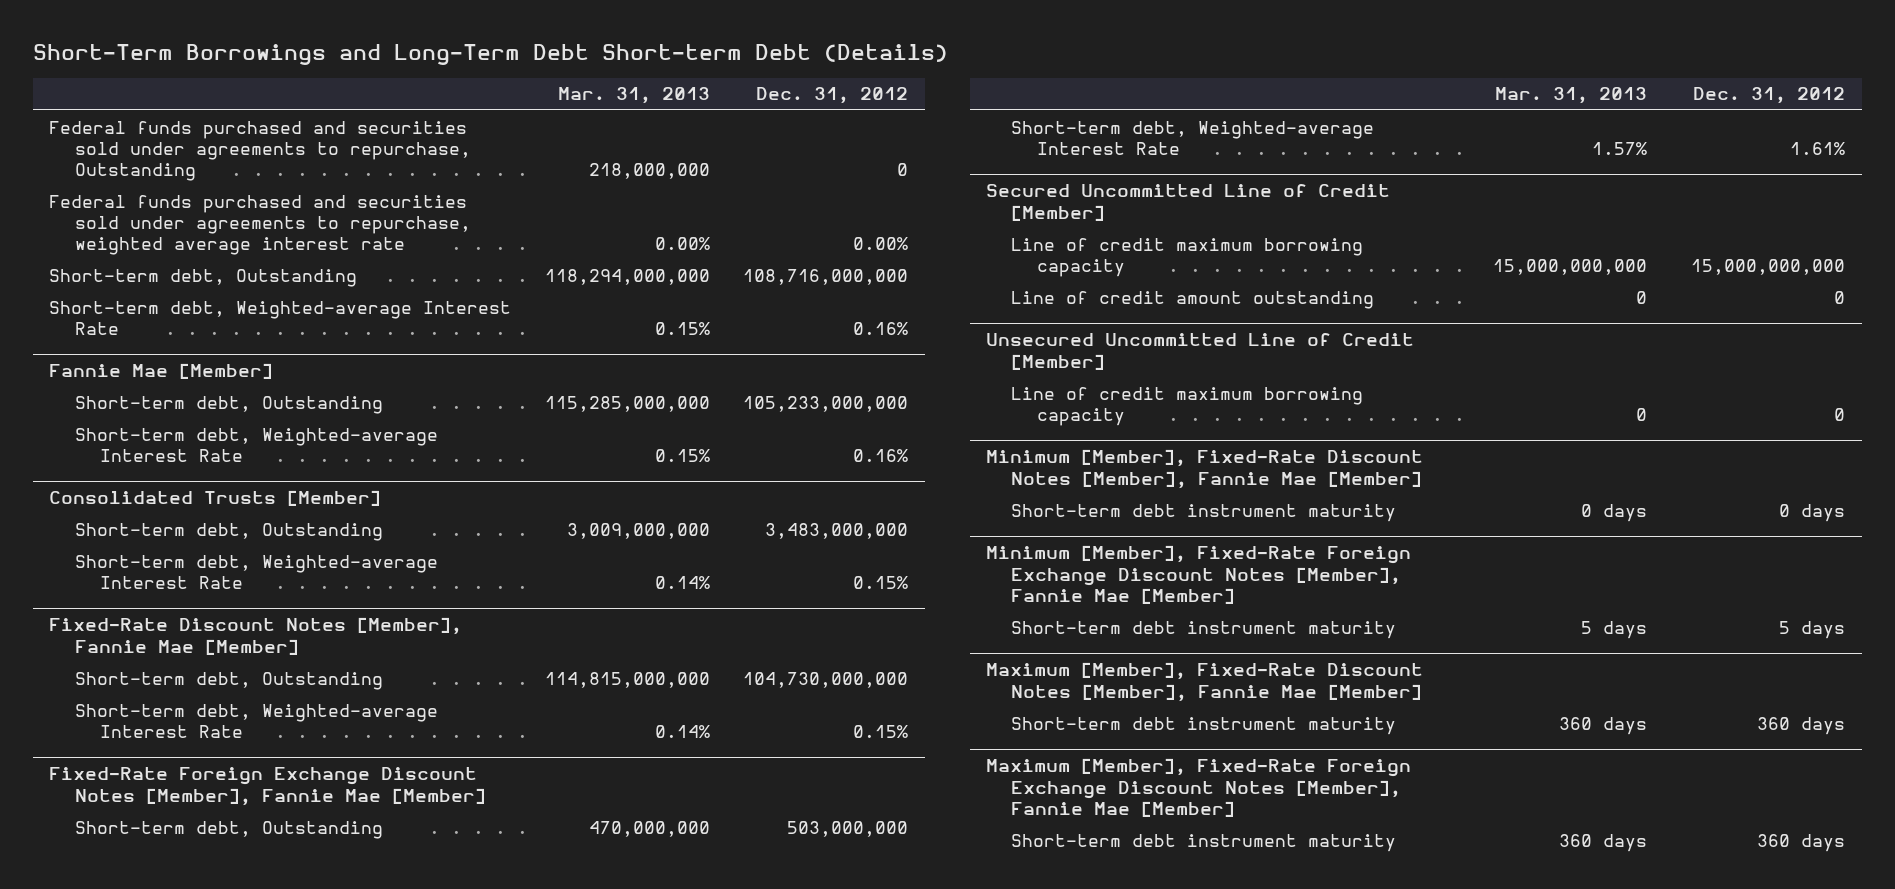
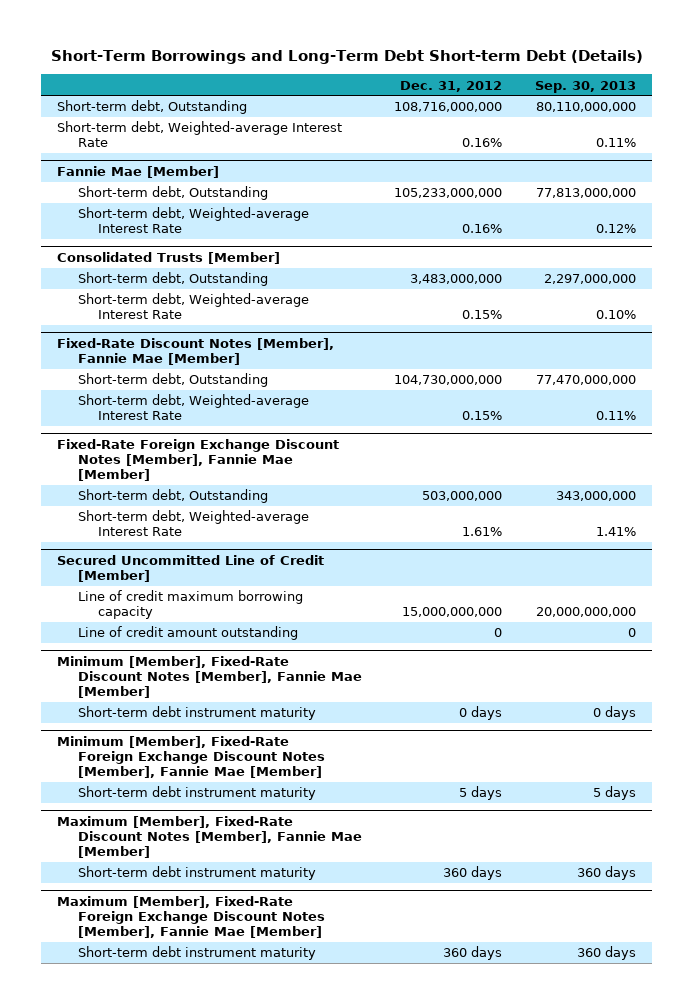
[557,87,710,105] Mar. 31, 2013 -> none
none -> [535,80,637,93] Sep. 30, 2013
[49,120,471,182] Federal funds purchased and securities sold under agreements to repurchase, Outstanding -> none
[49,194,471,256] Federal funds purchased and securities sold under agreements to repurchase, weighted average interest rate -> none
[986,333,1415,370] Unsecured Uncommitted Line of Credit [Member] -> none
[1011,386,1364,426] Line of credit maximum borrowing capacity -> none

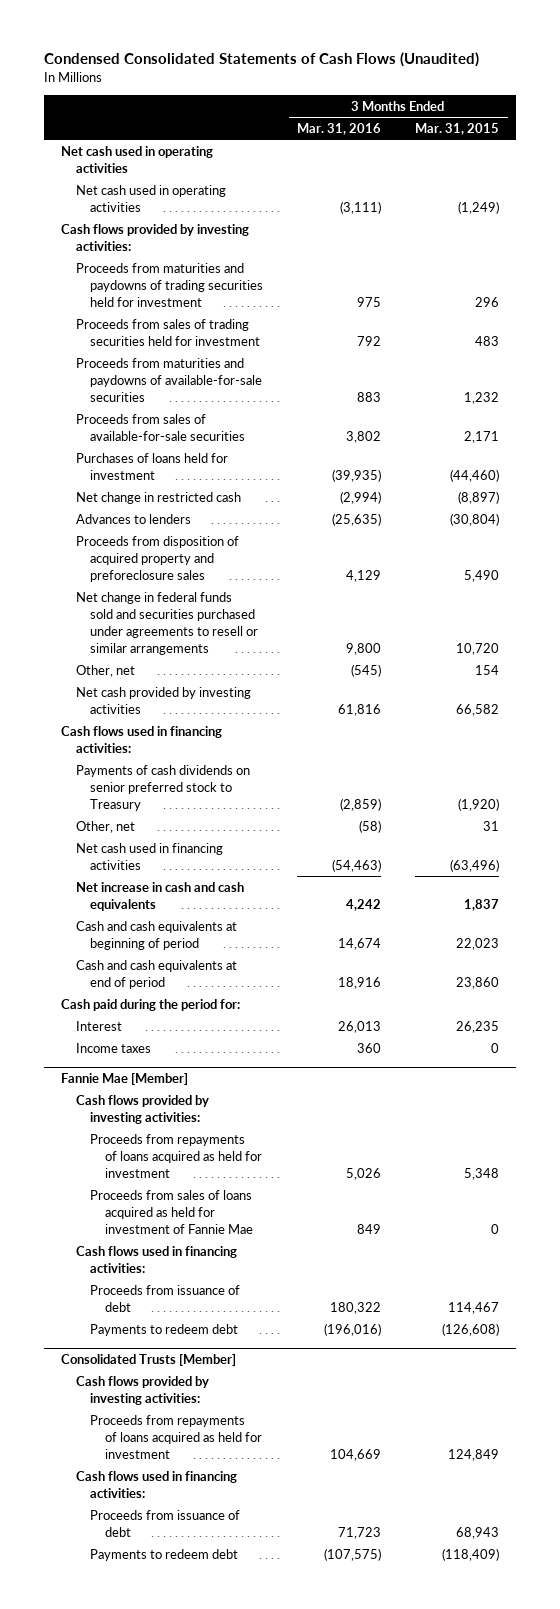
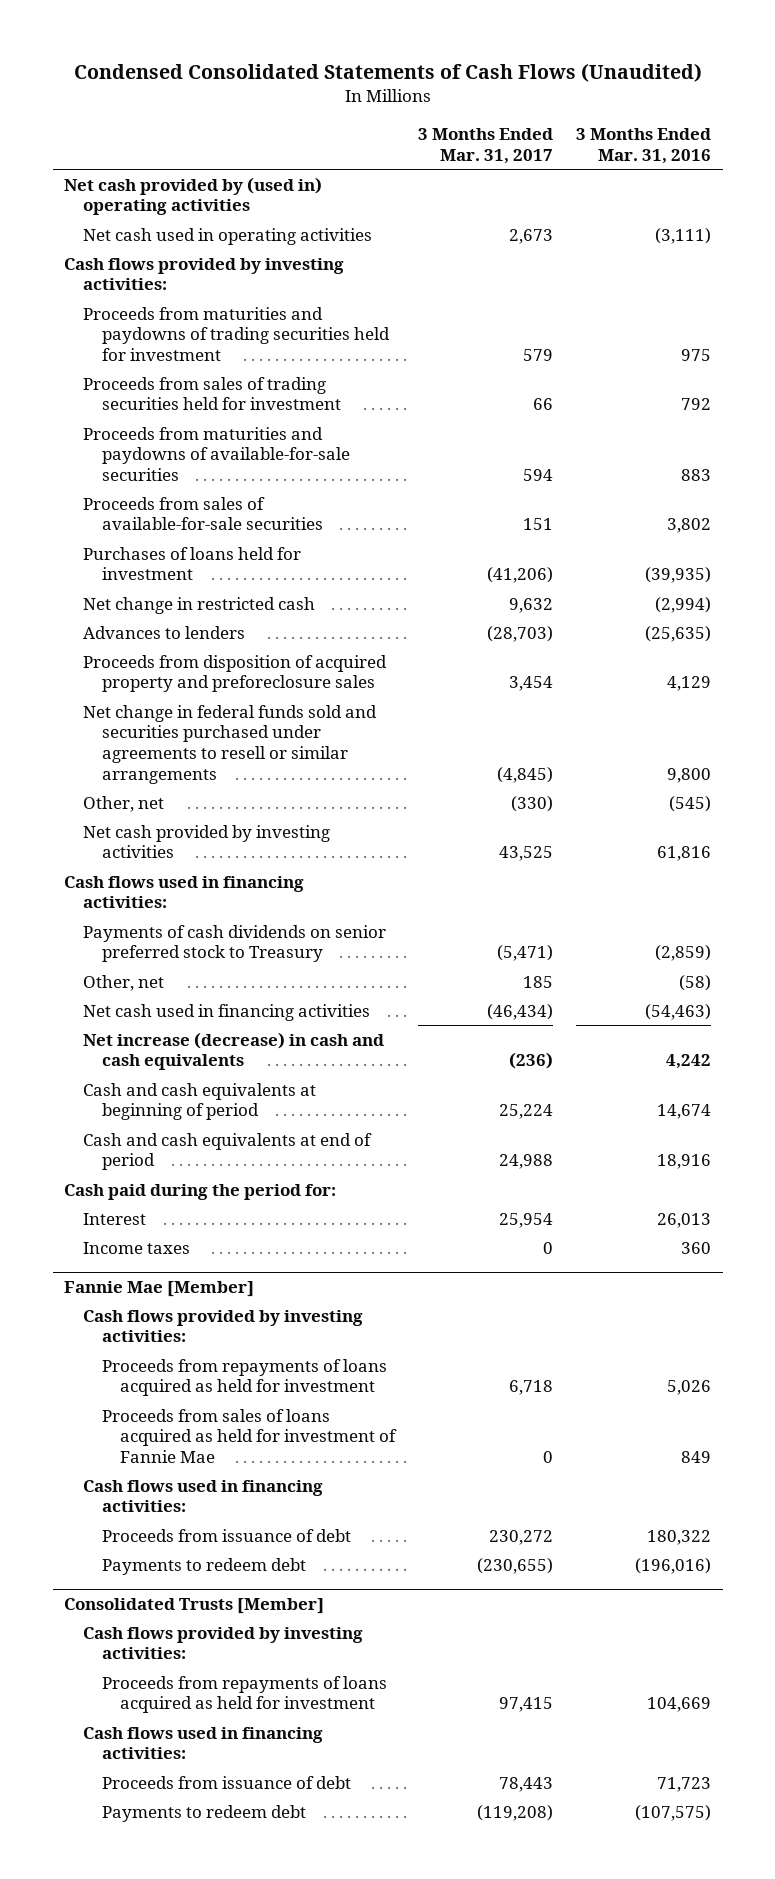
[415,122,500,135] Mar. 31, 2015 -> none
none -> [418,128,554,164] 3 Months Ended Mar. 31, 2017
[60,145,213,173] Net cash used in operating activities -> [64,176,323,216] Net cash provided by (used in) operating activities
[75,881,244,911] Net increase in cash and cash equivalents -> [82,1031,384,1071] Net increase (decrease) in cash and cash equivalents

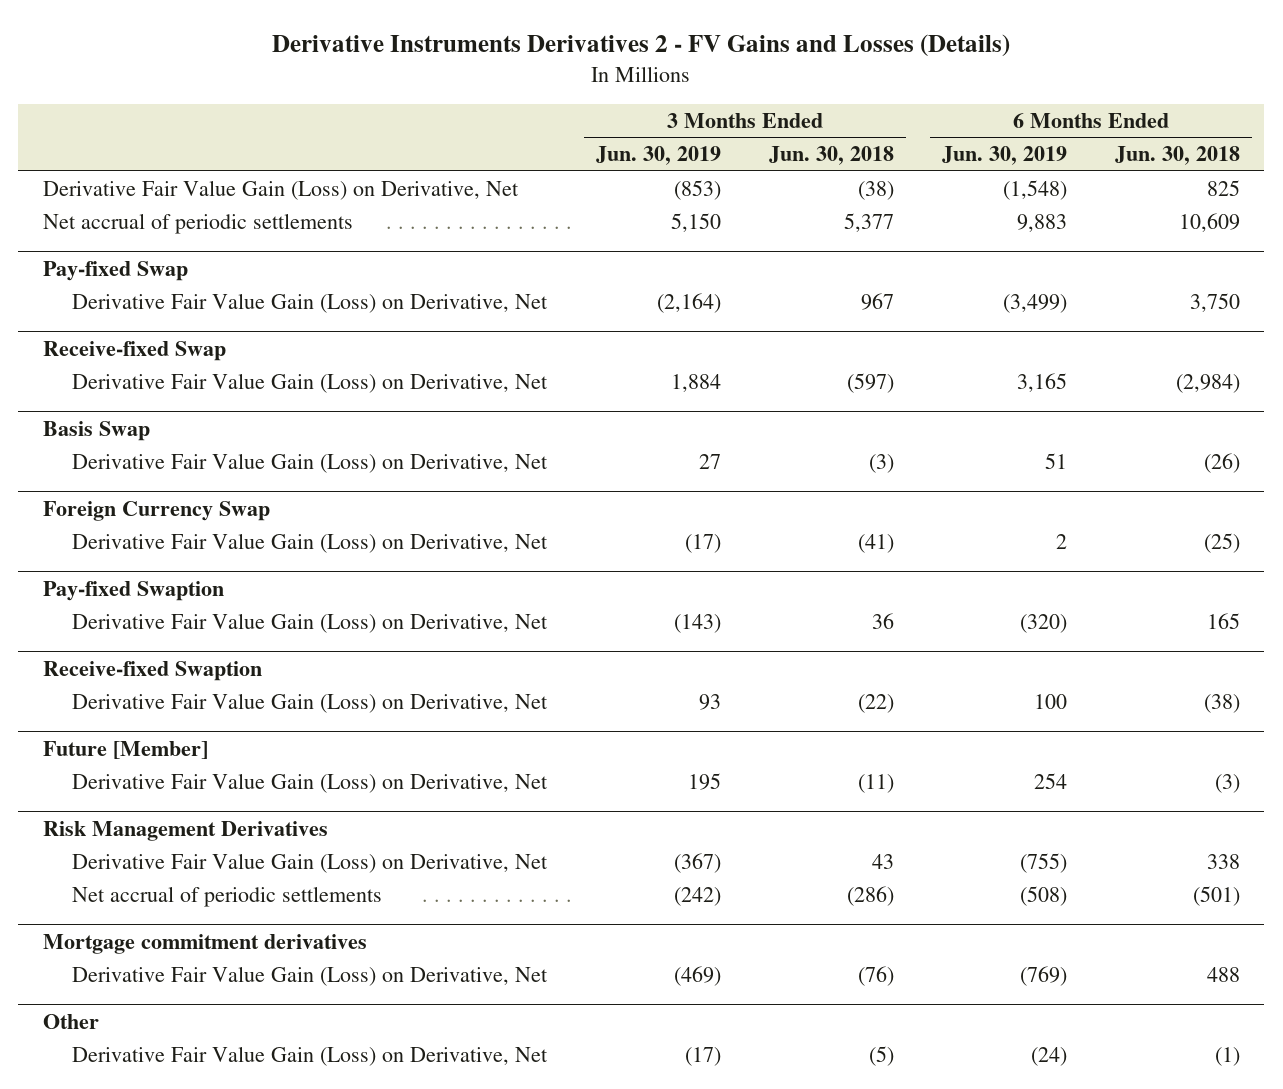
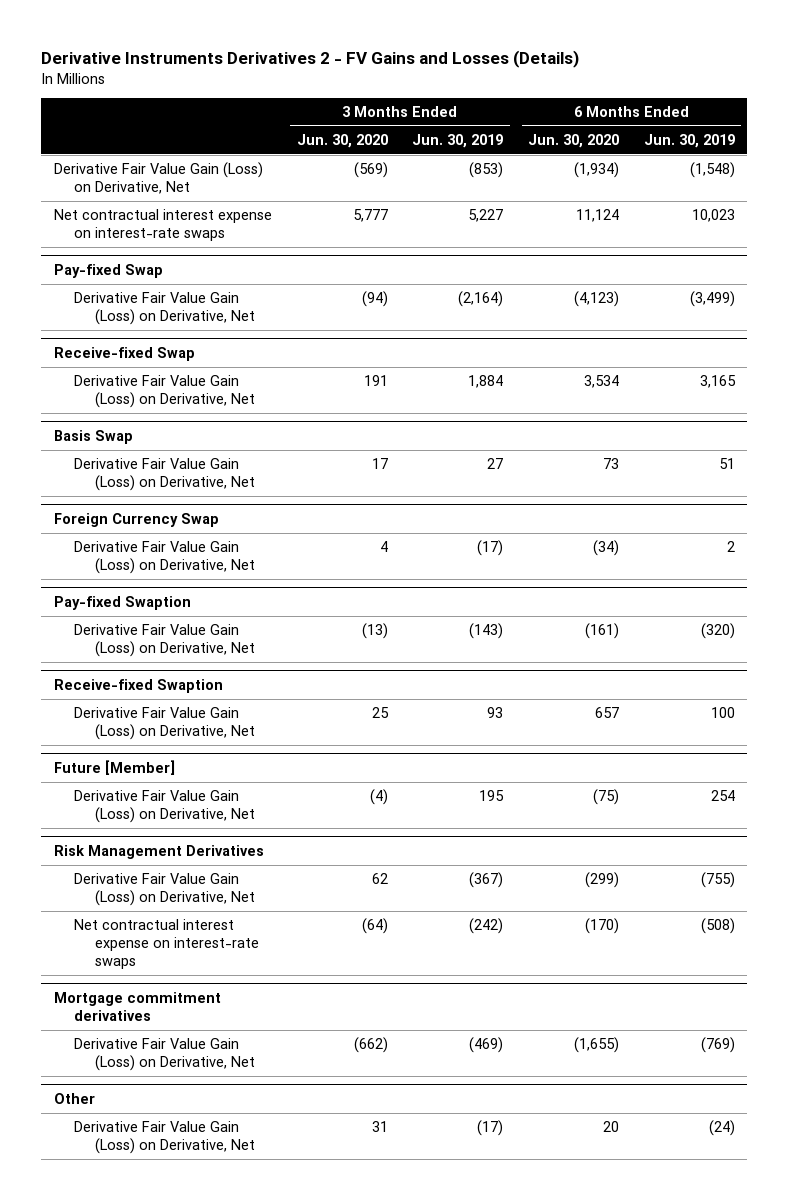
[768,146,894,166] Jun. 30, 2018 -> none
[1115,146,1241,166] Jun. 30, 2018 -> none
none -> [296,133,388,148] Jun. 30, 2020
none -> [528,133,620,148] Jun. 30, 2020
[42,212,353,234] Net accrual of periodic settlements -> none
none -> [53,209,272,241] Net contractual interest expense on interest-rate swaps
[72,885,383,907] Net accrual of periodic settlements -> [74,919,259,969] Net contractual interest expense on interest-rate swaps

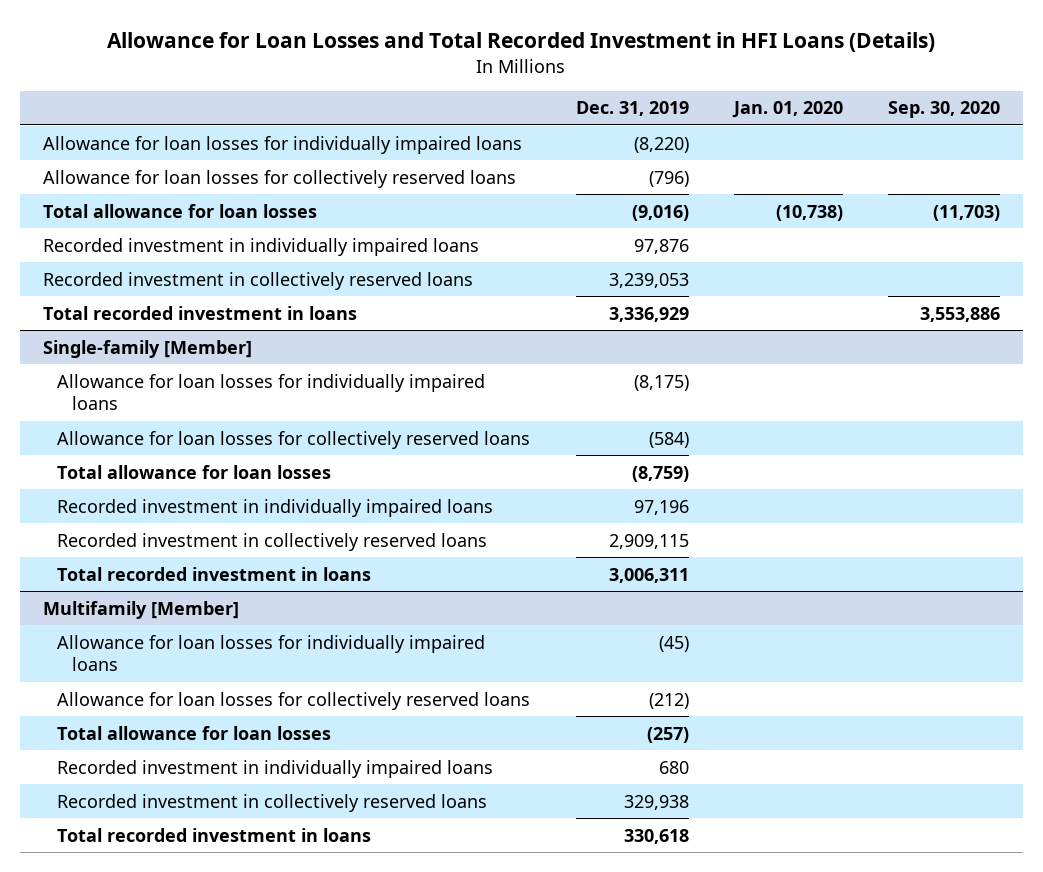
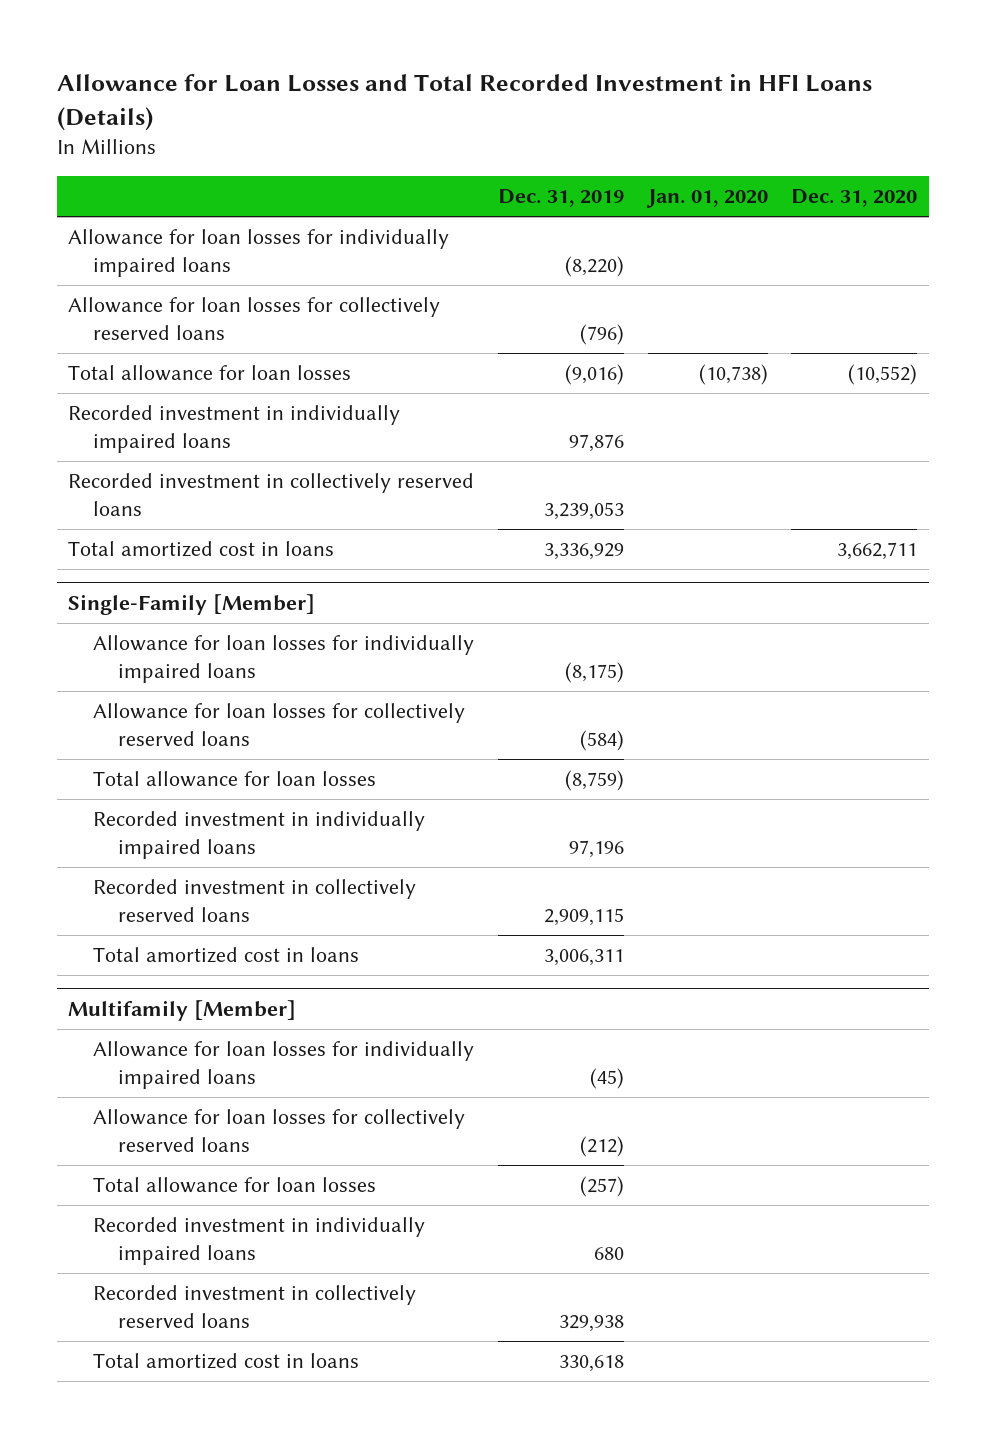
[888,101,1001,119] Sep. 30, 2020 -> none
none -> [791,189,918,208] Dec. 31, 2020
[42,305,357,320] Total recorded investment in loans -> [68,541,335,558] Total amortized cost in loans
[42,339,252,358] Single-family [Member] -> [68,594,316,616] Single-Family [Member]
[57,566,372,581] Total recorded investment in loans -> [93,947,360,964] Total amortized cost in loans
[57,827,372,842] Total recorded investment in loans -> [93,1353,360,1370] Total amortized cost in loans

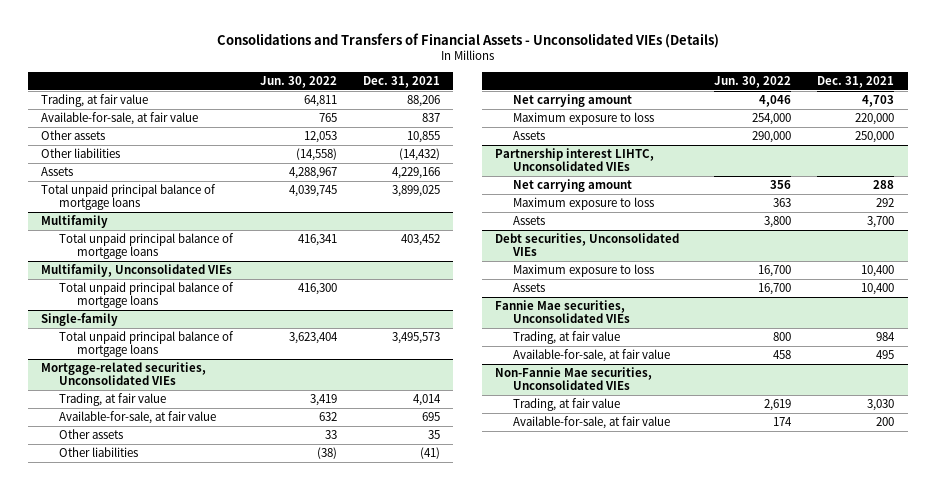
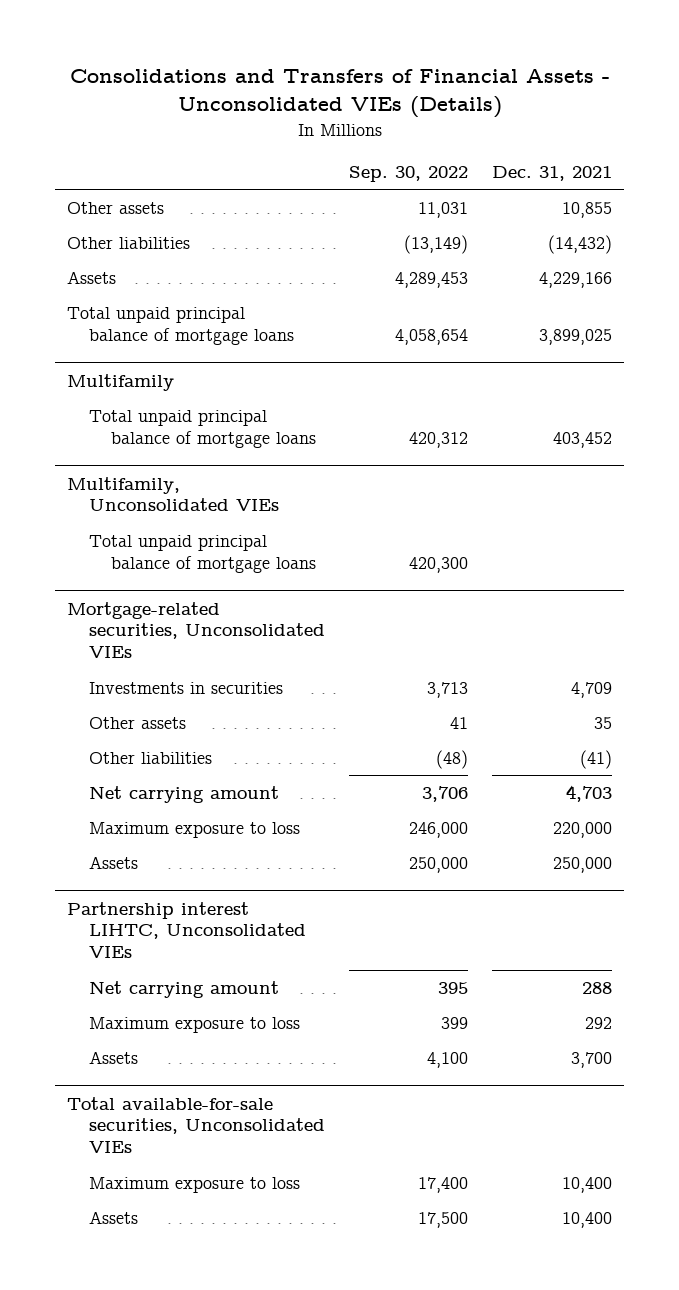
[259,75,337,88] Jun. 30, 2022 -> none
none -> [349,165,469,182] Sep. 30, 2022
[40,94,148,108] Trading, at fair value -> none
[40,112,198,126] Available-for-sale, at fair value -> none
[40,313,118,327] Single-family -> none
[59,331,235,358] Total unpaid principal balance of mortgage loans -> none
[59,393,167,407] Trading, at fair value -> none
[59,411,217,425] Available-for-sale, at fair value -> none
none -> [88,681,283,694] Investments in securities
[495,233,680,257] Debt securities, Unconsolidated VIEs -> none
none -> [66,1096,325,1154] Total available-for-sale securities, Unconsolidated VIEs
[495,300,631,324] Fannie Mae securities, Unconsolidated VIEs -> none
[513,331,621,345] Trading, at fair value -> none
[513,349,671,363] Available-for-sale, at fair value -> none
[495,367,653,391] Non-Fannie Mae securities, Unconsolidated VIEs -> none
[513,398,621,412] Trading, at fair value -> none
[513,416,671,430] Available-for-sale, at fair value -> none

